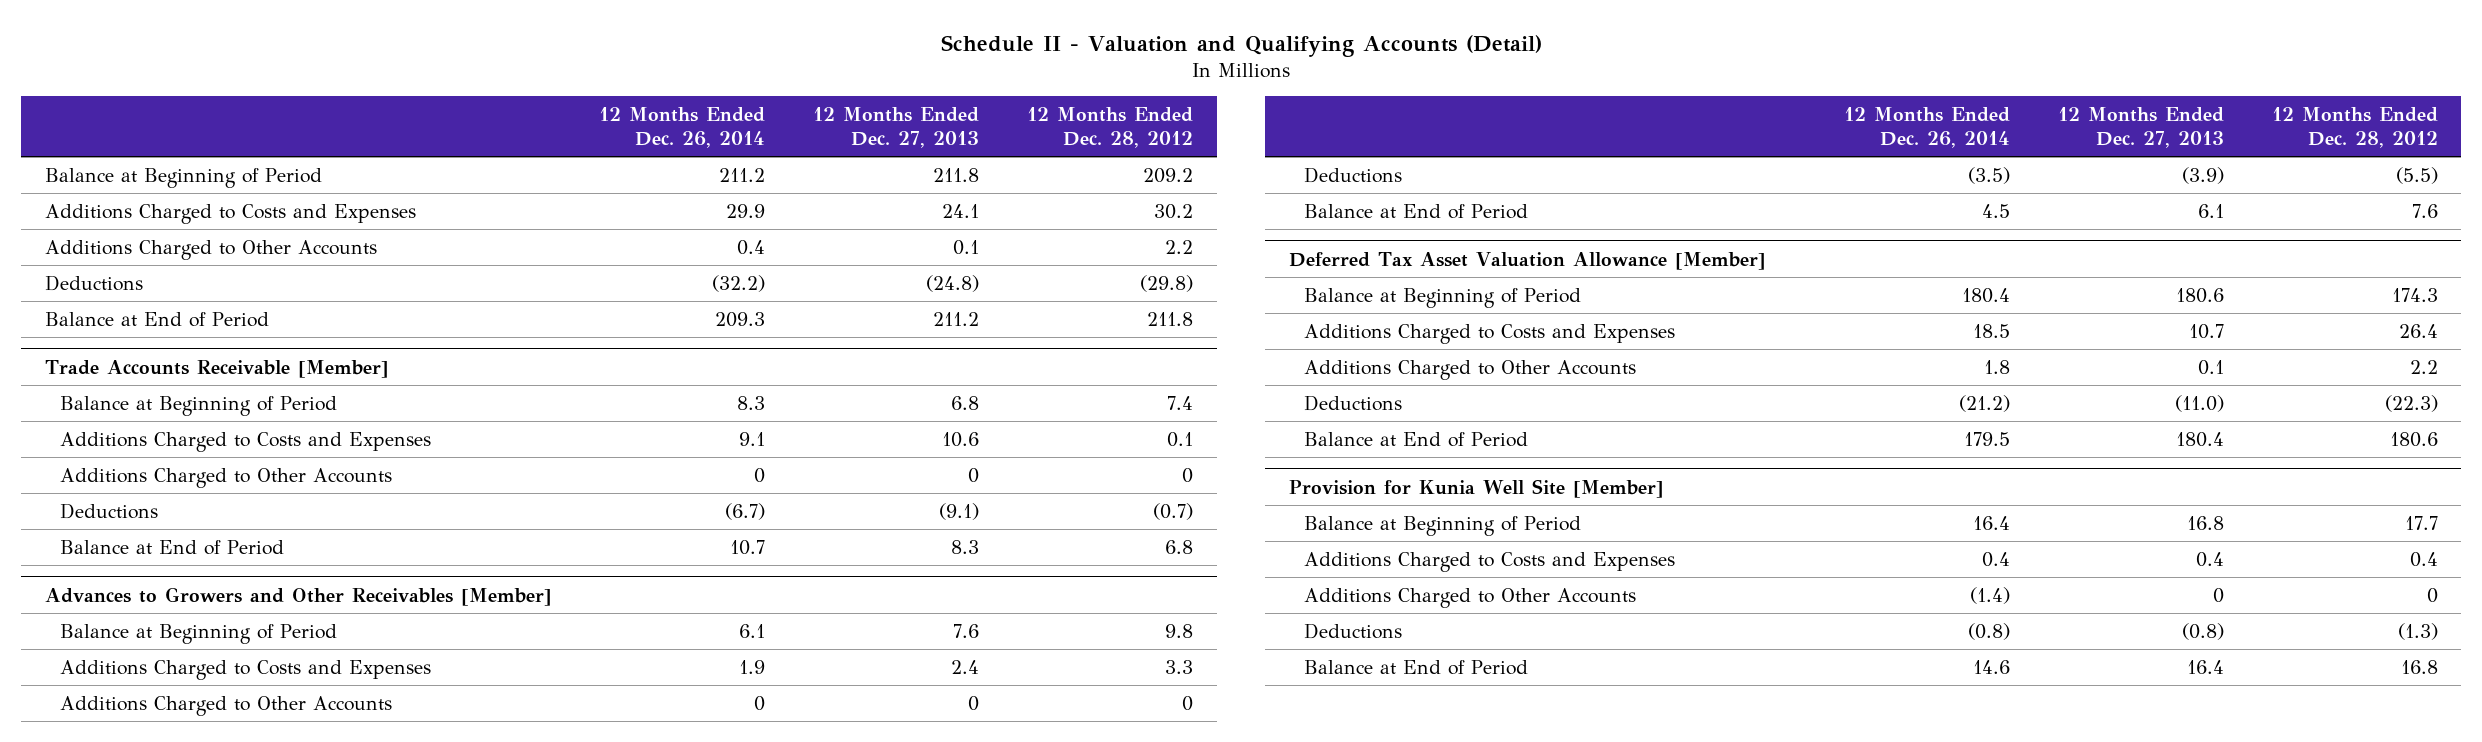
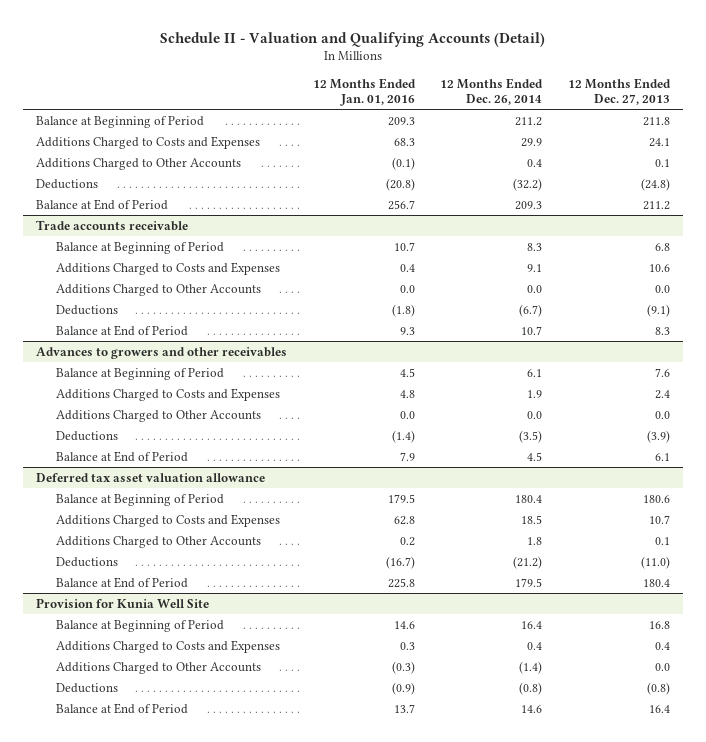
[1027,107,1194,148] 12 Months Ended Dec. 28, 2012 -> none
none -> [312,78,416,106] 12 Months Ended Jan. 01, 2016
[44,359,389,378] Trade Accounts Receivable [Member] -> [35,219,188,231] Trade accounts receivable
[754,467,766,483] 0 -> [527,284,543,293] 0.0
[968,467,980,483] 0 -> [654,284,670,293] 0.0
[44,586,552,606] Advances to Growers and Other Receivables [Member] -> [35,346,287,359] Advances to growers and other receivables
[754,695,766,711] 0 -> [527,410,543,419] 0.0
[968,695,980,711] 0 -> [654,410,670,419] 0.0
[1289,251,1767,270] Deferred Tax Asset Valuation Allowance [Member] -> [35,472,265,482] Deferred tax asset valuation allowance
[1289,478,1665,498] Provision for Kunia Well Site [Member] -> [35,597,209,608] Provision for Kunia Well Site
[2212,587,2224,603] 0 -> [654,662,670,671] 0.0

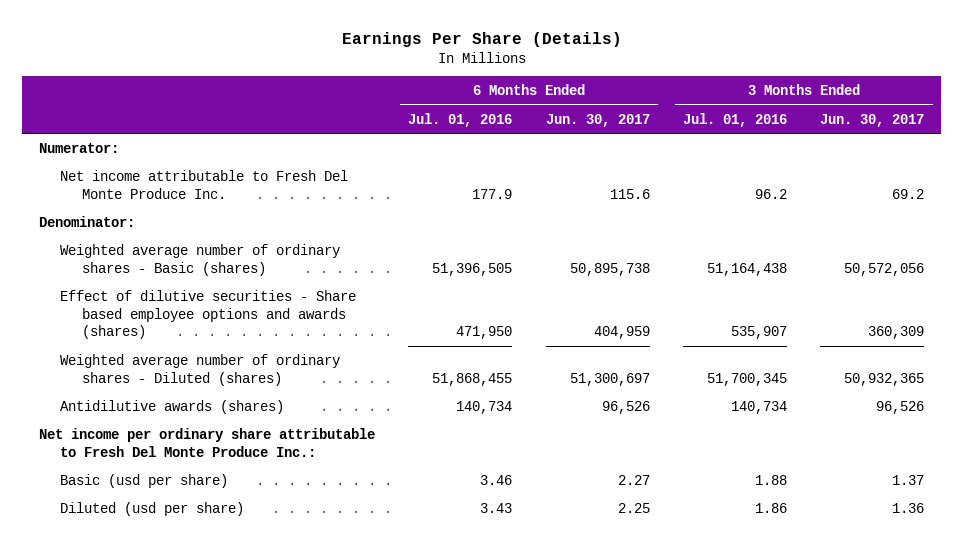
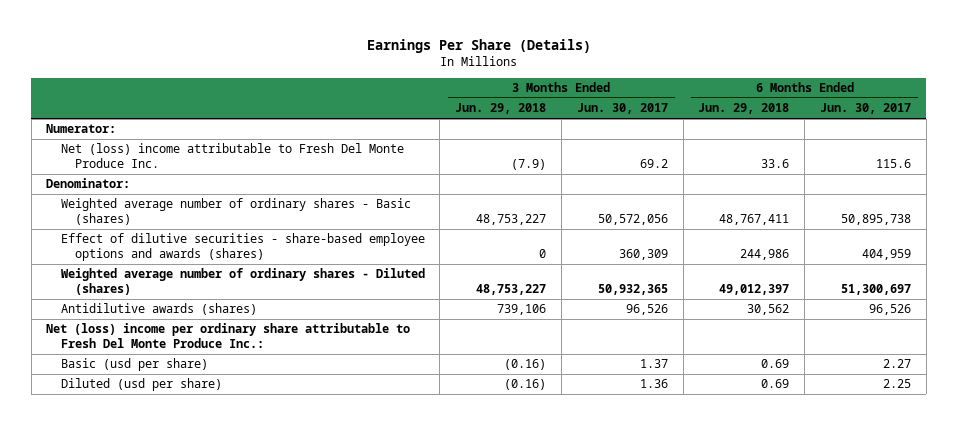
[408,112,513,127] Jul. 01, 2016 -> none
[683,112,788,127] Jul. 01, 2016 -> none
none -> [455,103,547,115] Jun. 29, 2018
none -> [698,103,790,115] Jun. 29, 2018
[60,169,349,199] Net income attributable to Fresh Del Monte Produce Inc. -> [60,143,404,169] Net (loss) income attributable to Fresh Del Monte Produce Inc.
[60,289,357,340] Effect of dilutive securities - Share based employee options and awards (shares) -> [60,233,425,262] Effect of dilutive securities - share-based employee options and awards (shares)
[39,427,376,457] Net income per ordinary share attributable to Fresh Del Monte Produce Inc.: -> [46,323,411,349] Net (loss) income per ordinary share attributable to Fresh Del Monte Produce Inc.:

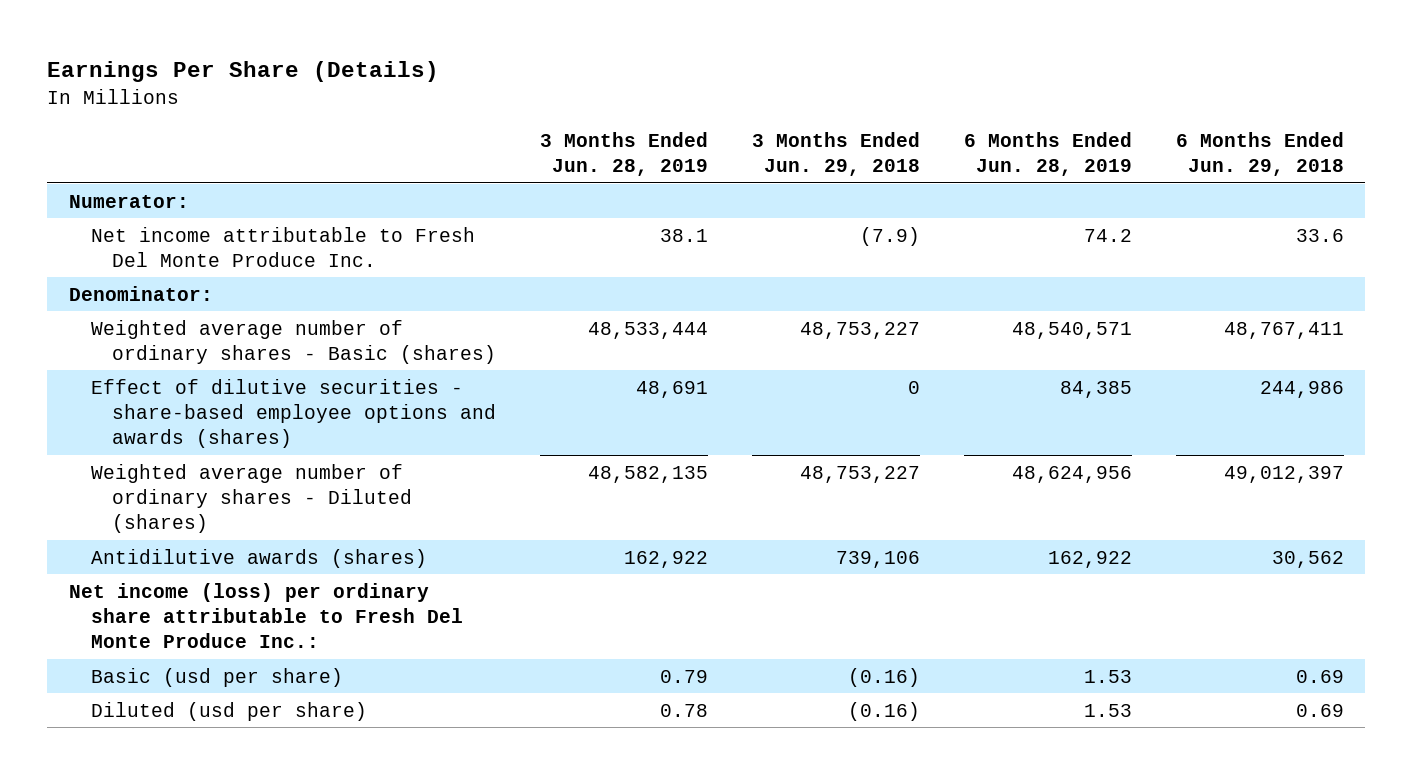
[576,103,668,115] Jun. 30, 2017 -> none
[819,103,911,115] Jun. 30, 2017 -> none
none -> [540,132,709,177] 3 Months Ended Jun. 28, 2019
none -> [963,132,1132,177] 6 Months Ended Jun. 28, 2019
[60,143,404,169] Net (loss) income attributable to Fresh Del Monte Produce Inc. -> [90,226,475,267] Net income attributable to Fresh Del Monte Produce Inc.
[46,323,411,349] Net (loss) income per ordinary share attributable to Fresh Del Monte Produce Inc.: -> [68,582,463,649] Net income (loss) per ordinary share attributable to Fresh Del Monte Produce Inc.:

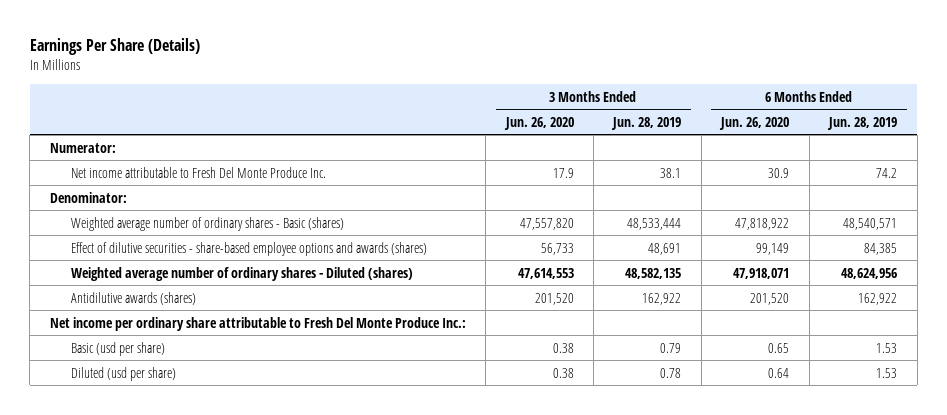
[751,132,920,177] 3 Months Ended Jun. 29, 2018 -> none
[1175,132,1344,177] 6 Months Ended Jun. 29, 2018 -> none
none -> [503,116,574,130] Jun. 26, 2020
none -> [719,116,790,130] Jun. 26, 2020
[68,582,463,649] Net income (loss) per ordinary share attributable to Fresh Del Monte Produce Inc.: -> [49,316,466,331] Net income per ordinary share attributable to Fresh Del Monte Produce Inc.:

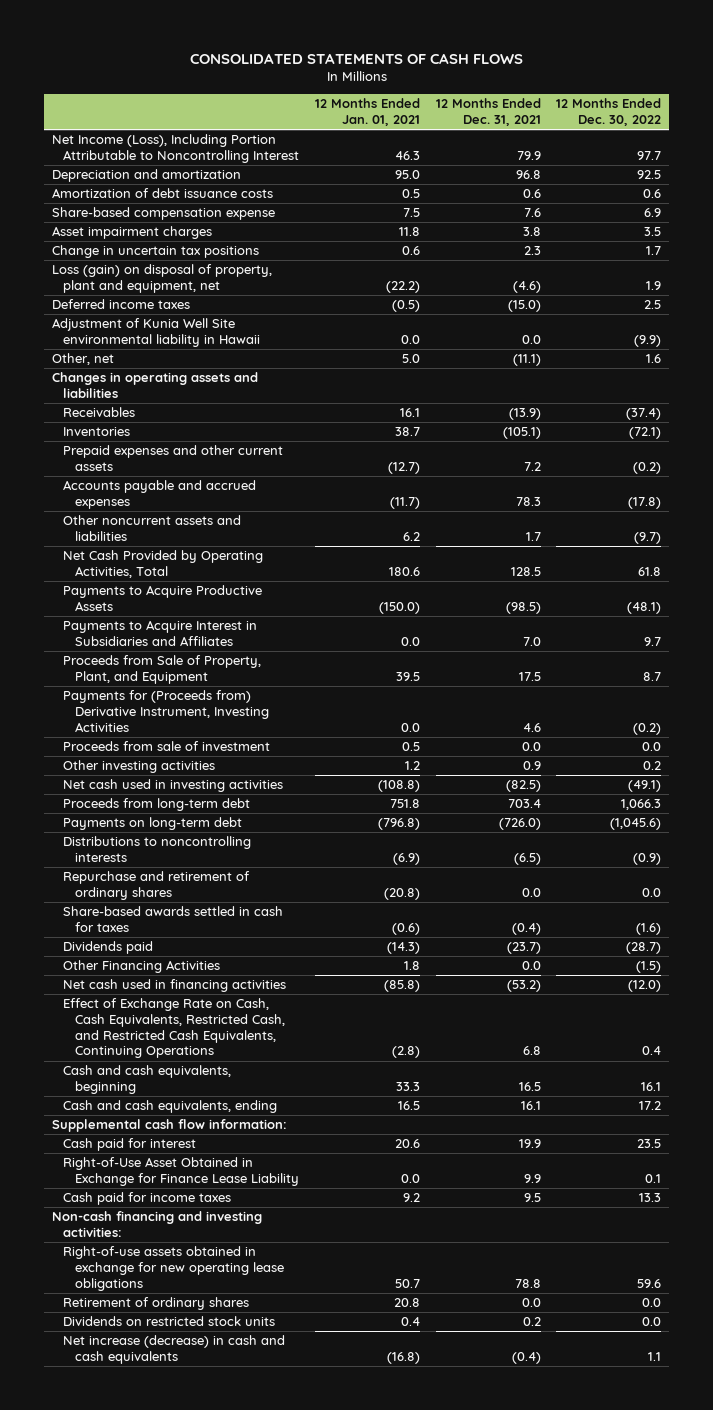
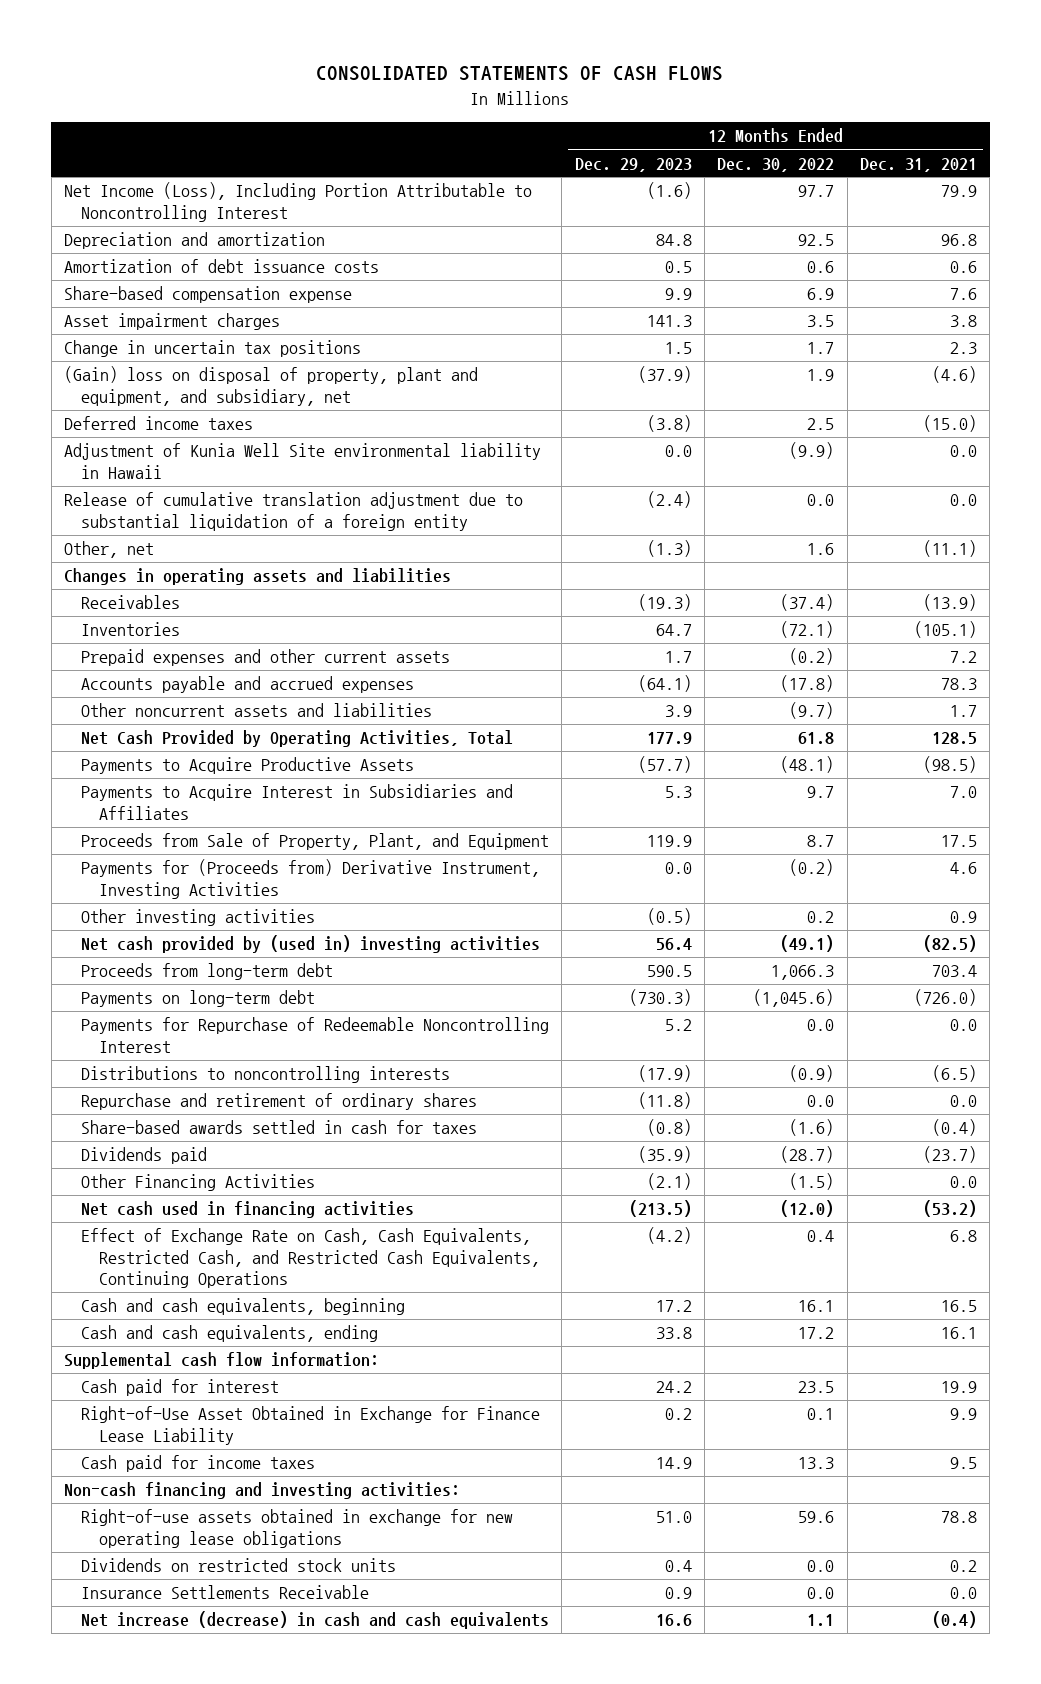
[315,98,421,127] 12 Months Ended Jan. 01, 2021 -> none
none -> [574,157,692,172] Dec. 29, 2023
[51,264,272,293] Loss (gain) on disposal of property, plant and equipment, net -> [63,366,478,406] (Gain) loss on disposal of property, plant and equipment, and subsidiary, net
none -> [63,492,523,531] Release of cumulative translation adjustment due to substantial liquidation of a foreign entity
[63,741,271,752] Proceeds from sale of investment -> none
[63,779,284,793] Net cash used in investing activities -> [81,935,541,954] Net cash provided by (used in) investing activities
none -> [81,1017,550,1053] Payments for Repurchase of Redeemable Noncontrolling Interest
[63,1297,250,1311] Retirement of ordinary shares -> none
none -> [81,1585,370,1600] Insurance Settlements Receivable

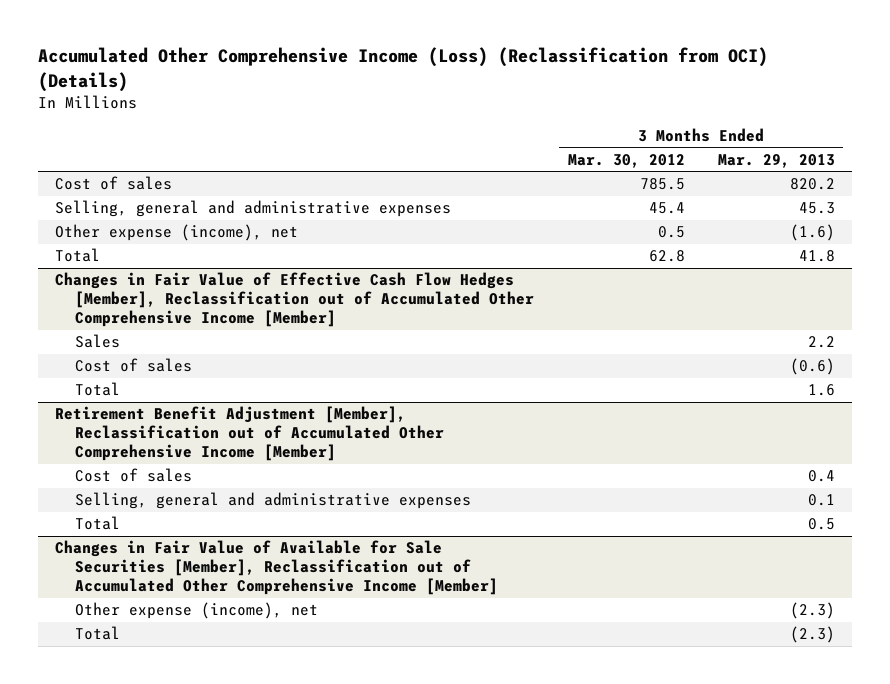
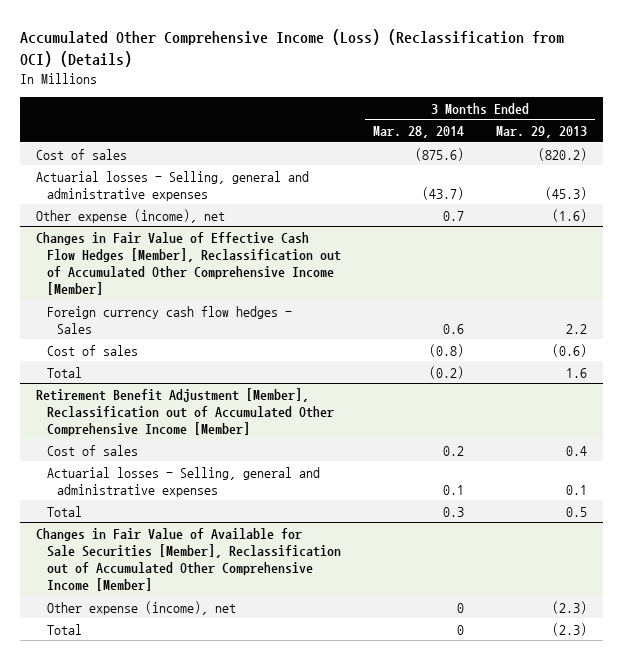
[567,153,685,168] Mar. 30, 2012 -> none
none -> [372,126,464,139] Mar. 28, 2014
[790,178,836,191] 820.2 -> [538,147,588,161] (820.2)
[54,200,451,218] Selling, general and administrative expenses -> [36,170,310,201] Actuarial losses - Selling, general and administrative expenses
[799,202,836,215] 45.3 -> [545,186,588,200] (45.3)
[54,248,100,263] Total -> none
[75,334,121,349] Sales -> [46,305,292,334] Foreign currency cash flow hedges - Sales
[75,492,472,510] Selling, general and administrative expenses -> [46,466,320,497] Actuarial losses - Selling, general and administrative expenses

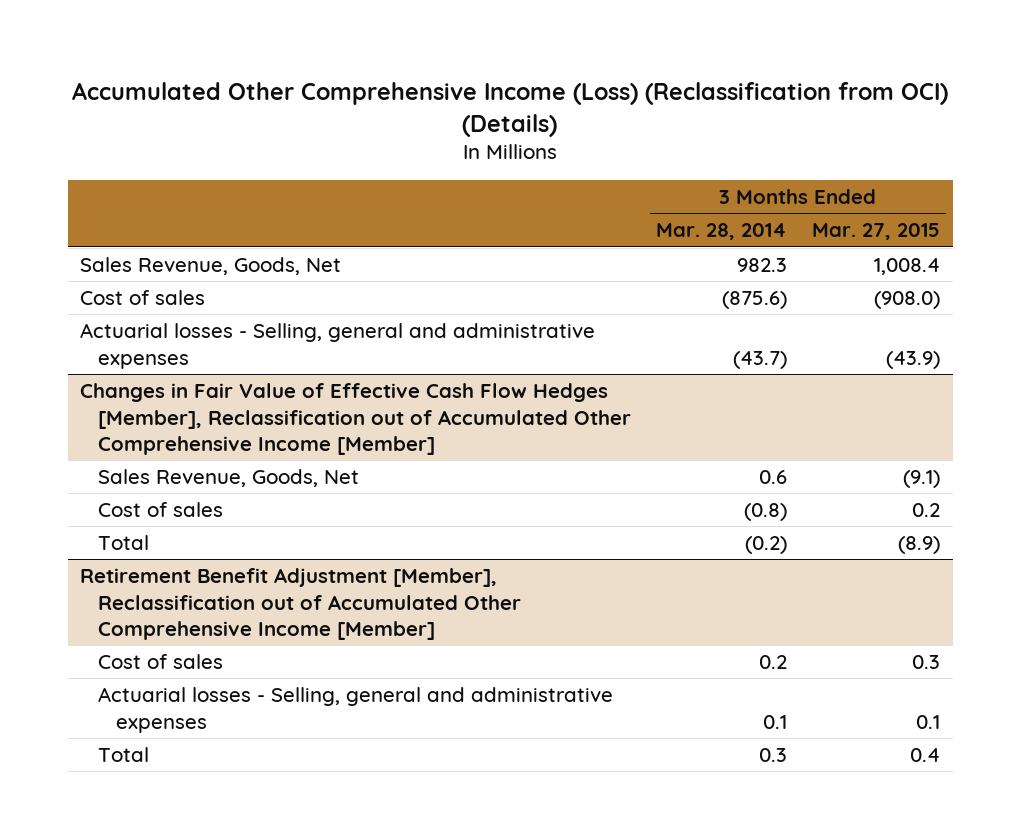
[496,126,588,139] Mar. 29, 2013 -> none
none -> [812,223,941,241] Mar. 27, 2015
none -> [80,256,342,275] Sales Revenue, Goods, Net
[36,208,226,223] Other expense (income), net -> none
[46,305,292,334] Foreign currency cash flow hedges - Sales -> none
none -> [97,468,359,487] Sales Revenue, Goods, Net
[36,527,341,591] Changes in Fair Value of Available for Sale Securities [Member], Reclassification out of Accumulated Other Comprehensive Income [Member] -> none
[46,600,236,615] Other expense (income), net -> none
[46,623,82,635] Total -> none

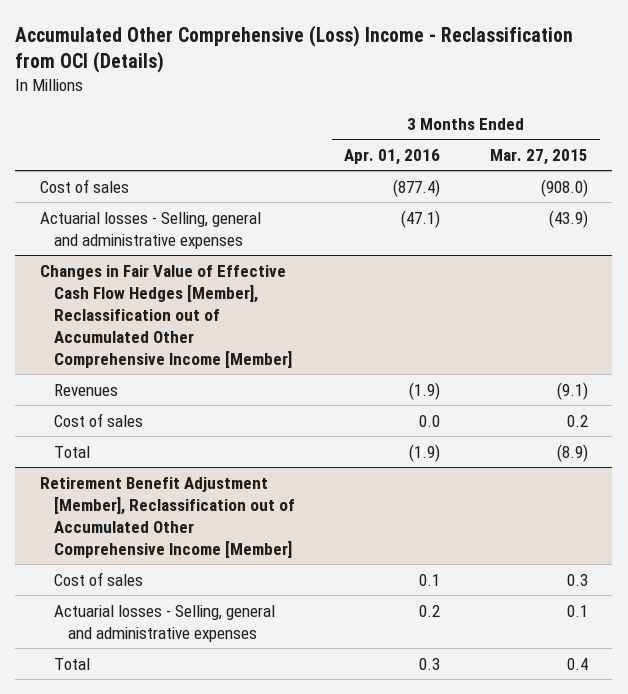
[72,81,949,137] Accumulated Other Comprehensive Income (Loss) (Reclassification from OCI) (Details) -> [15,24,574,74] Accumulated Other Comprehensive (Loss) Income - Reclassification from OCI (Details)
[656,223,788,241] Mar. 28, 2014 -> none
none -> [344,148,441,165] Apr. 01, 2016
[80,256,342,275] Sales Revenue, Goods, Net -> none
[97,468,359,487] Sales Revenue, Goods, Net -> none
none -> [54,383,119,396] Revenues

